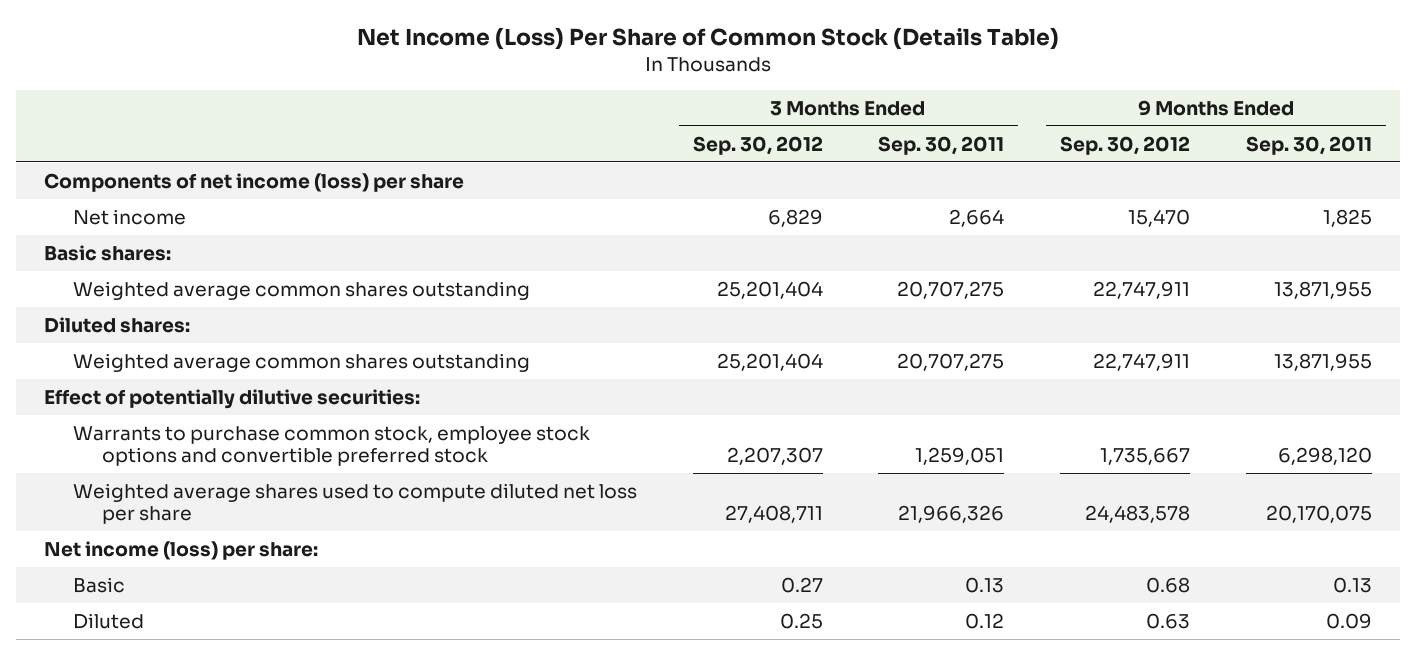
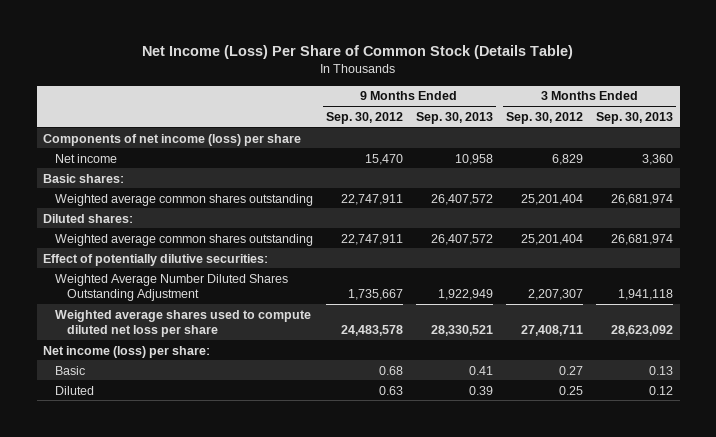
[878,135,1005,155] Sep. 30, 2011 -> none
[1245,135,1372,155] Sep. 30, 2011 -> none
none -> [415,111,493,124] Sep. 30, 2013
none -> [596,111,674,124] Sep. 30, 2013
[72,425,590,466] Warrants to purchase common stock, employee stock options and convertible preferred stock -> [54,273,288,302] Weighted Average Number Diluted Shares Outstanding Adjustment

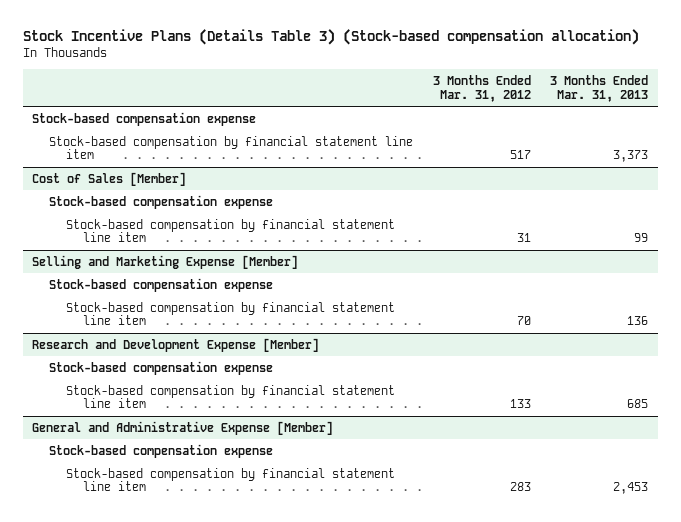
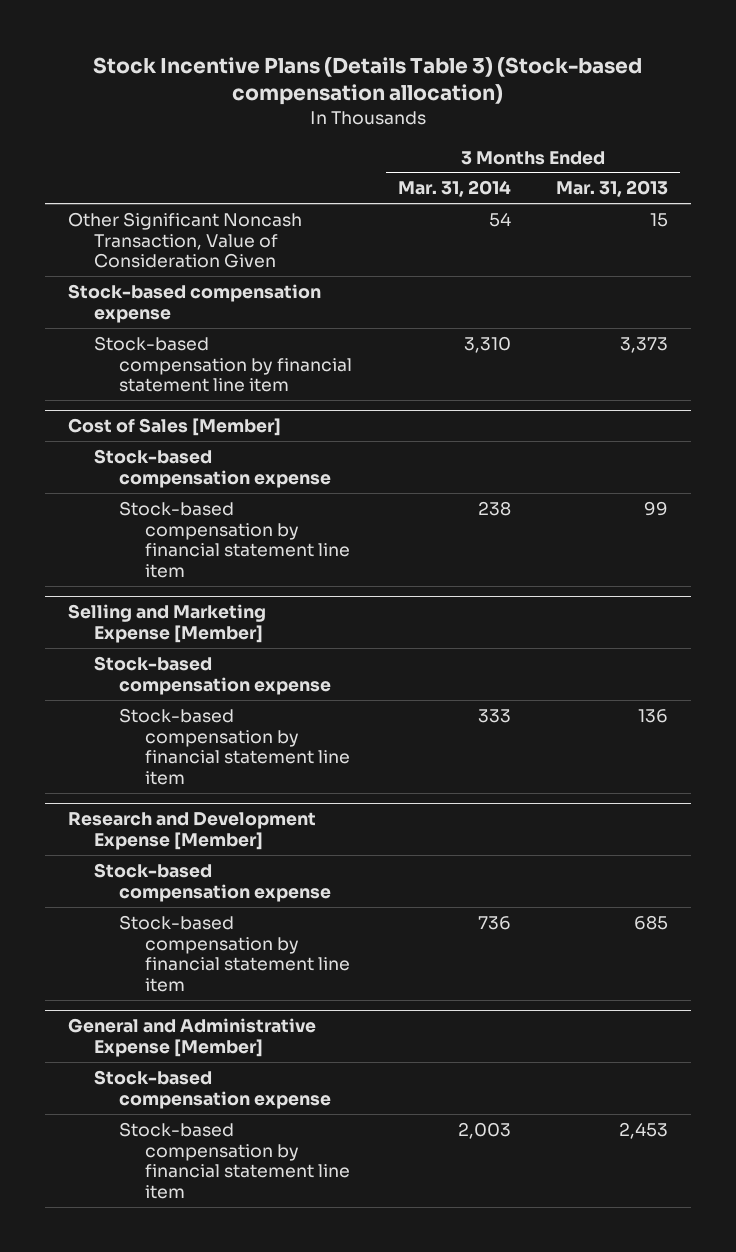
[432,74,531,102] 3 Months Ended Mar. 31, 2012 -> none
none -> [397,180,511,198] Mar. 31, 2014
none -> [68,211,303,269] Other Significant Noncash Transaction, Value of Consideration Given

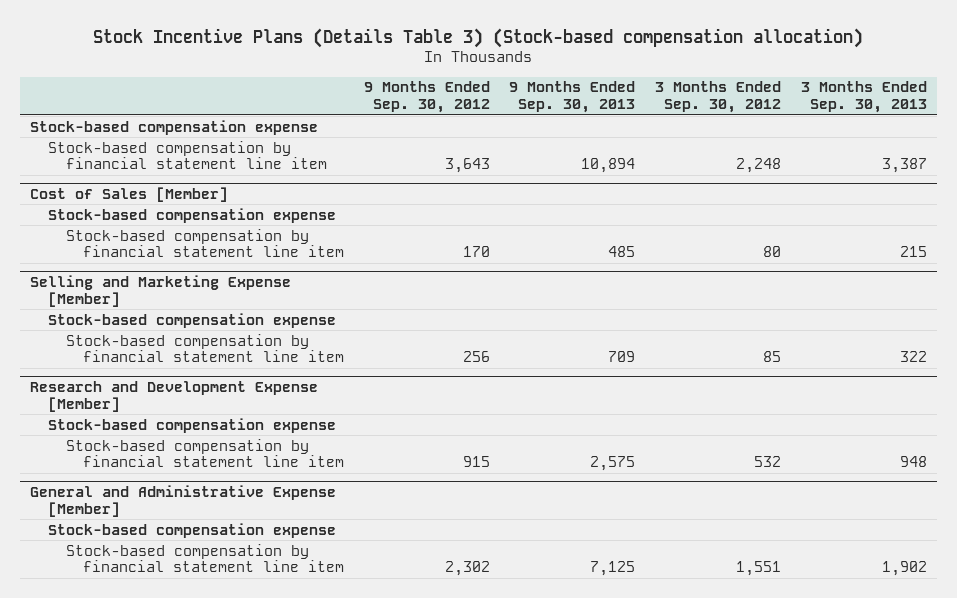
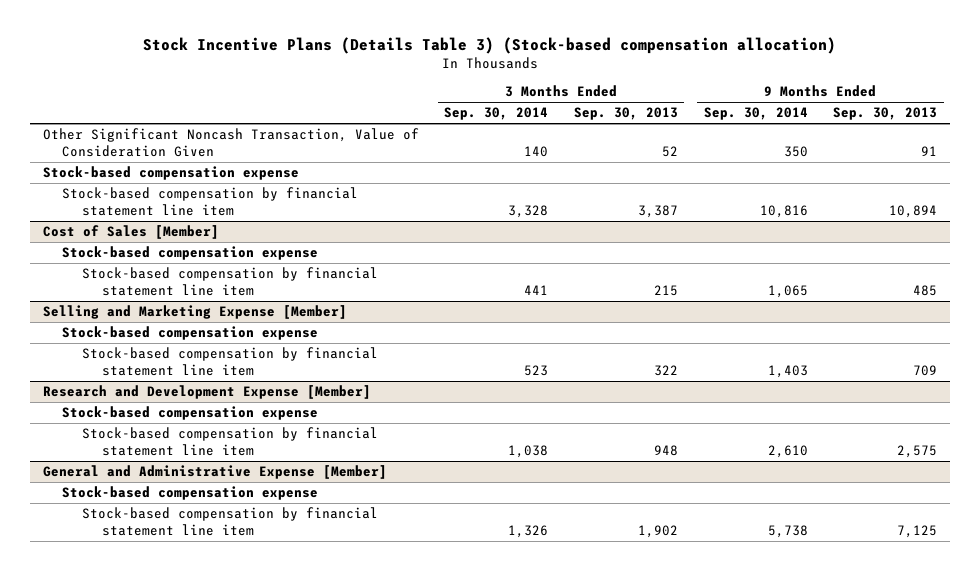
[363,81,490,114] 9 Months Ended Sep. 30, 2012 -> none
[655,81,782,114] 3 Months Ended Sep. 30, 2012 -> none
none -> [444,107,549,121] Sep. 30, 2014
none -> [703,107,808,121] Sep. 30, 2014
none -> [42,128,419,157] Other Significant Noncash Transaction, Value of Consideration Given

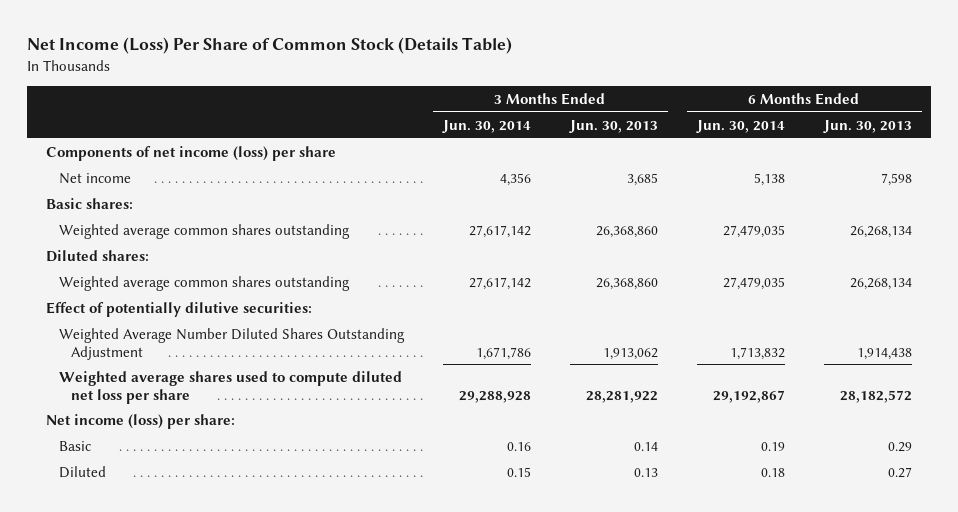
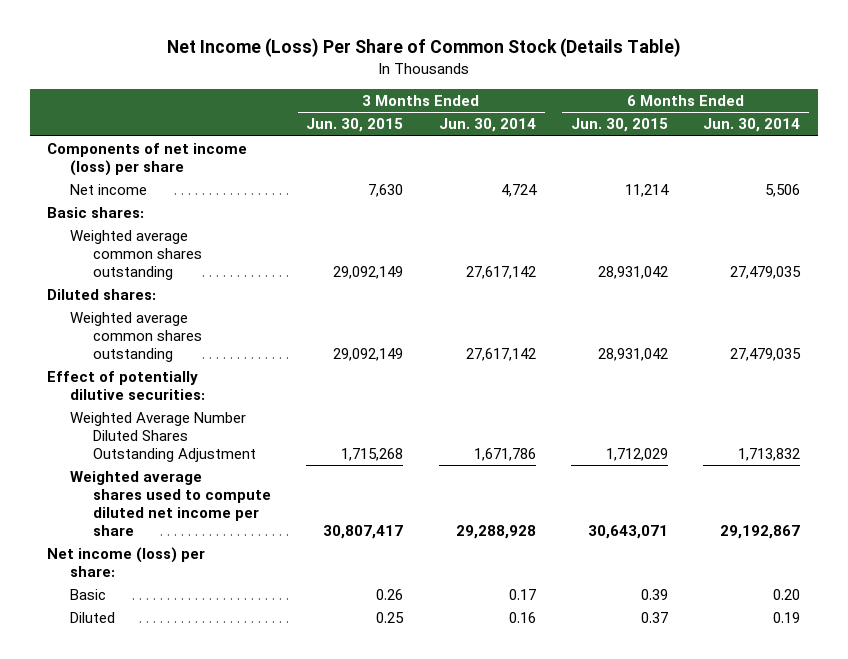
[568,119,658,133] Jun. 30, 2013 -> none
[822,119,912,133] Jun. 30, 2013 -> none
none -> [306,118,404,133] Jun. 30, 2015
none -> [570,118,668,133] Jun. 30, 2015
[499,172,531,186] 4,356 -> [500,184,537,198] 4,724
[753,172,785,186] 5,138 -> [765,184,801,198] 5,506
[58,370,402,404] Weighted average shares used to compute diluted net loss per share -> [70,471,272,536] Weighted average shares used to compute diluted net income per share
[506,441,531,451] 0.16 -> [508,589,536,601] 0.17
[760,441,785,451] 0.19 -> [773,589,801,601] 0.20
[506,466,531,477] 0.15 -> [508,612,536,624] 0.16
[760,467,785,477] 0.18 -> [773,612,801,624] 0.19

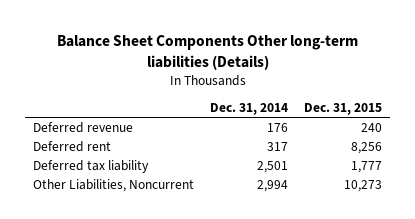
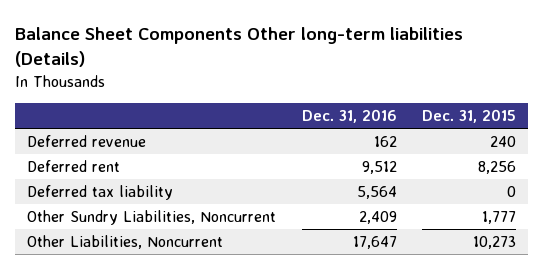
[210,102,289,115] Dec. 31, 2014 -> none
none -> [301,109,397,124] Dec. 31, 2016
[350,161,382,174] 1,777 -> [506,186,516,198] 0
none -> [27,210,277,226] Other Sundry Liabilities, Noncurrent

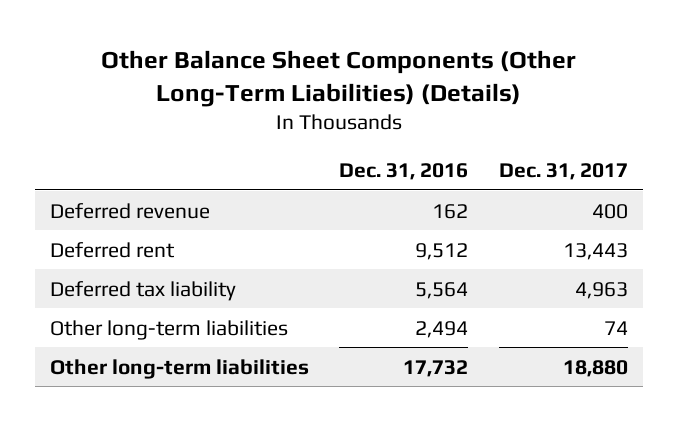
[14,26,463,68] Balance Sheet Components Other long-term liabilities (Details) -> [100,49,576,107] Other Balance Sheet Components (Other Long-Term Liabilities) (Details)
[421,109,516,124] Dec. 31, 2015 -> none
none -> [498,162,628,180] Dec. 31, 2017
[27,210,277,226] Other Sundry Liabilities, Noncurrent -> [49,319,288,340] Other long-term liabilities
[358,211,397,225] 2,409 -> [415,320,469,338] 2,494
[27,235,224,250] Other Liabilities, Noncurrent -> [49,358,309,379] Other long-term liabilities
[352,236,397,250] 17,647 -> [403,359,469,377] 17,732

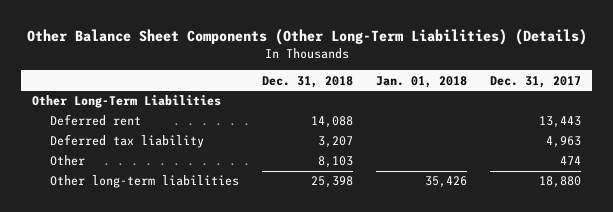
[339,162,469,180] Dec. 31, 2016 -> none
none -> [261,75,353,88] Dec. 31, 2018
none -> [375,75,467,88] Jan. 01, 2018
[49,202,210,219] Deferred revenue -> none
none -> [32,95,222,109] Other Long-Term Liabilities
[49,319,288,340] Other long-term liabilities -> [50,155,86,167] Other
[603,320,628,335] 74 -> [559,156,581,166] 474

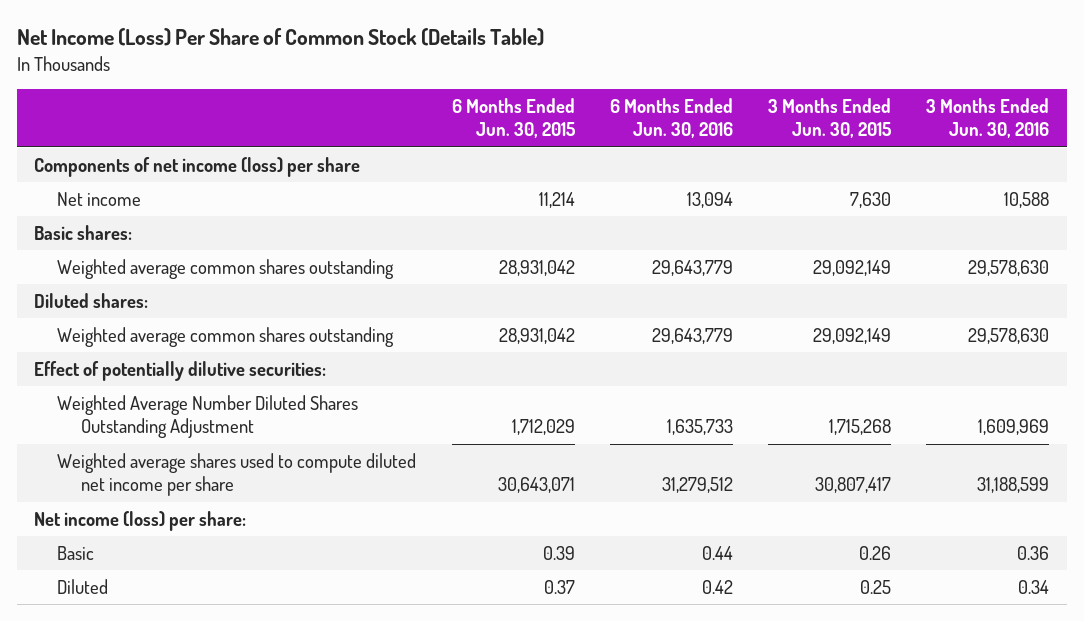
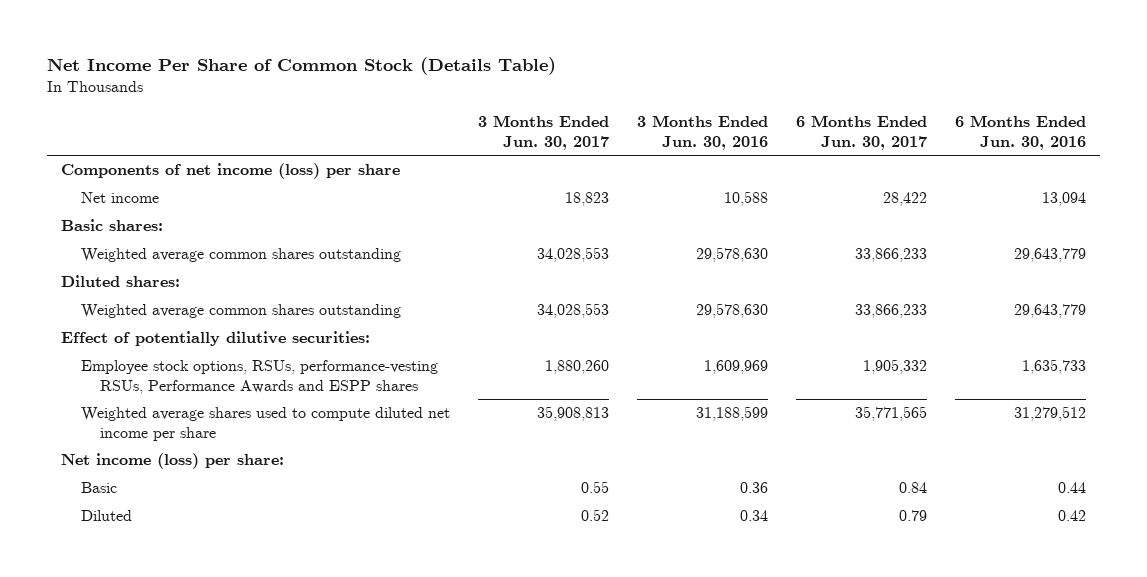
[16,28,544,47] Net Income (Loss) Per Share of Common Stock (Details Table) -> [47,57,557,76] Net Income Per Share of Common Stock (Details Table)
[451,97,575,139] 6 Months Ended Jun. 30, 2015 -> none
[768,97,892,139] 3 Months Ended Jun. 30, 2015 -> none
none -> [477,115,609,150] 3 Months Ended Jun. 30, 2017
none -> [795,115,927,150] 6 Months Ended Jun. 30, 2017
[57,394,359,439] Weighted Average Number Diluted Shares Outstanding Adjustment -> [80,360,438,394] Employee stock options, RSUs, performance-vesting RSUs, Performance Awards and ESPP shares

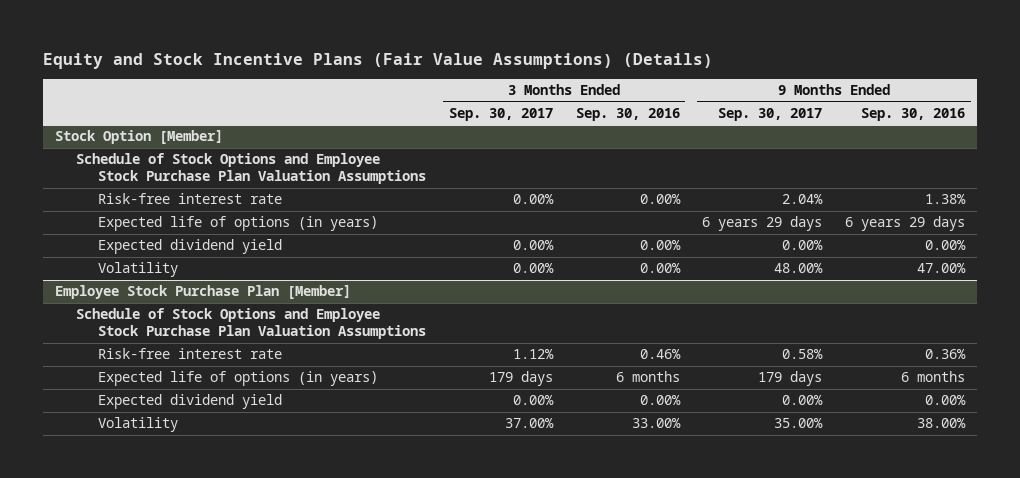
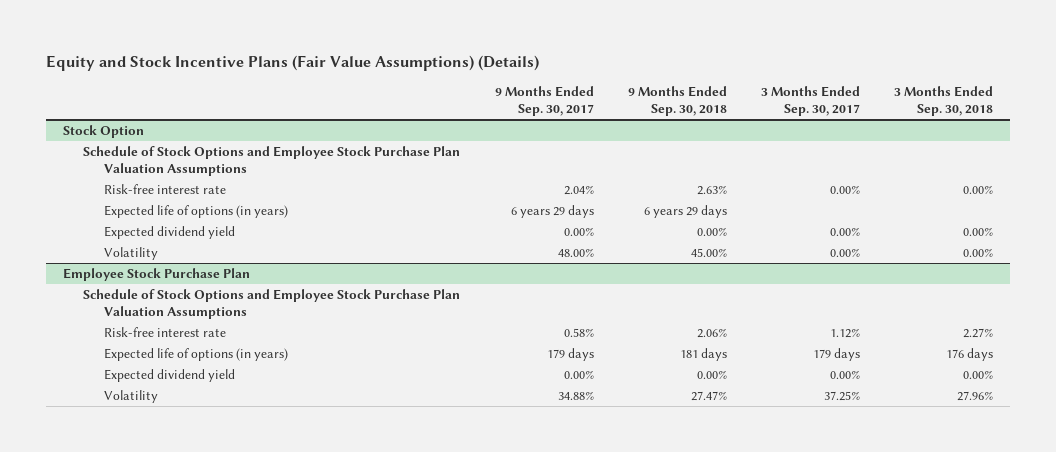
[575,107,680,121] Sep. 30, 2016 -> none
[861,107,966,121] Sep. 30, 2016 -> none
none -> [627,86,727,117] 9 Months Ended Sep. 30, 2018
none -> [894,86,994,117] 3 Months Ended Sep. 30, 2018
[54,130,223,145] Stock Option [Member] -> [63,124,145,138] Stock Option
[54,285,351,300] Employee Stock Purchase Plan [Member] -> [63,267,251,281] Employee Stock Purchase Plan
[504,418,554,429] 37.00% -> [823,390,860,401] 37.25%
[774,418,824,429] 35.00% -> [557,390,594,400] 34.88%

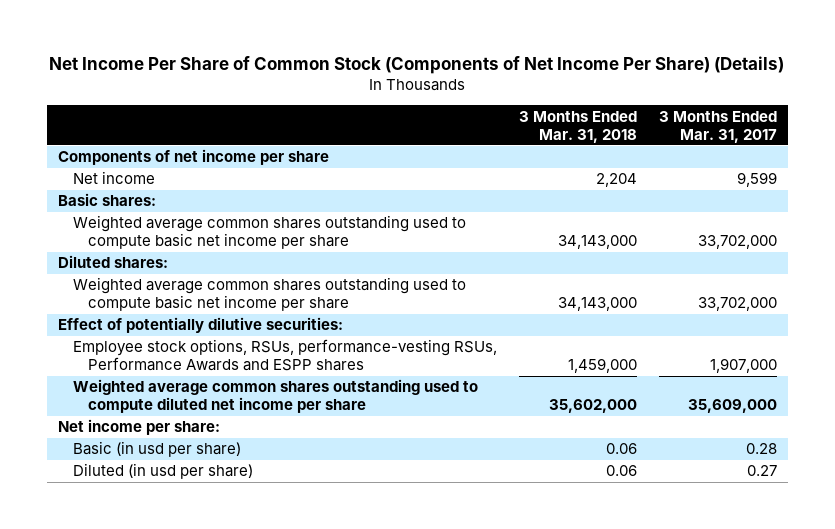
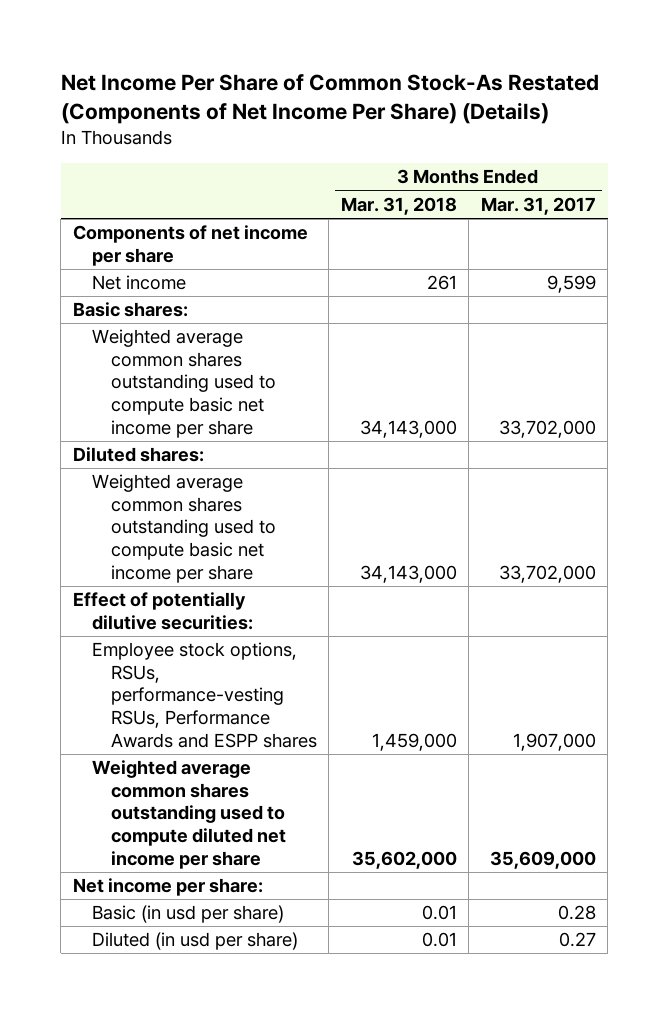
[49,56,785,75] Net Income Per Share of Common Stock (Components of Net Income Per Share) (Details) -> [60,73,599,125] Net Income Per Share of Common Stock-As Restated (Components of Net Income Per Share) (Details)
[595,173,637,188] 2,204 -> [426,275,457,291] 261
[605,443,637,455] 0.06 -> [421,905,457,921] 0.01
[605,465,637,477] 0.06 -> [421,932,457,948] 0.01

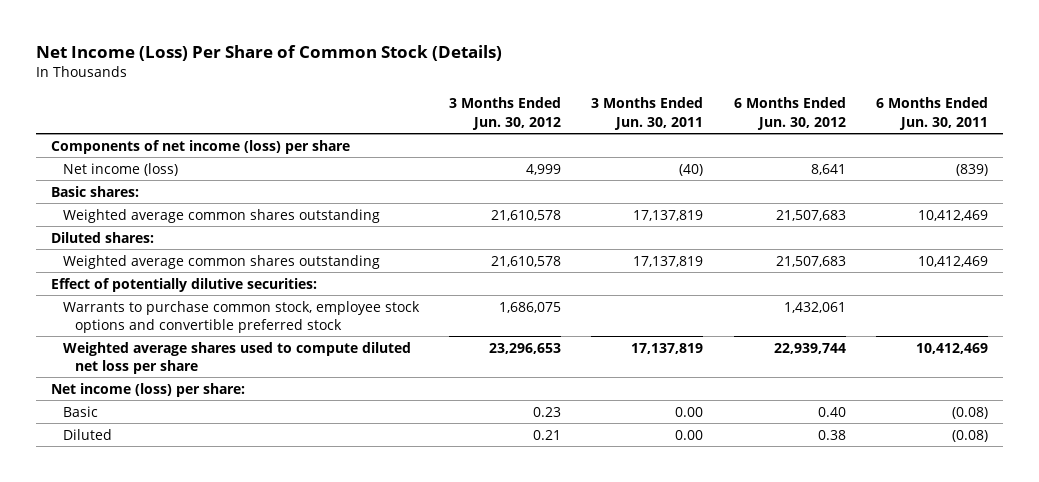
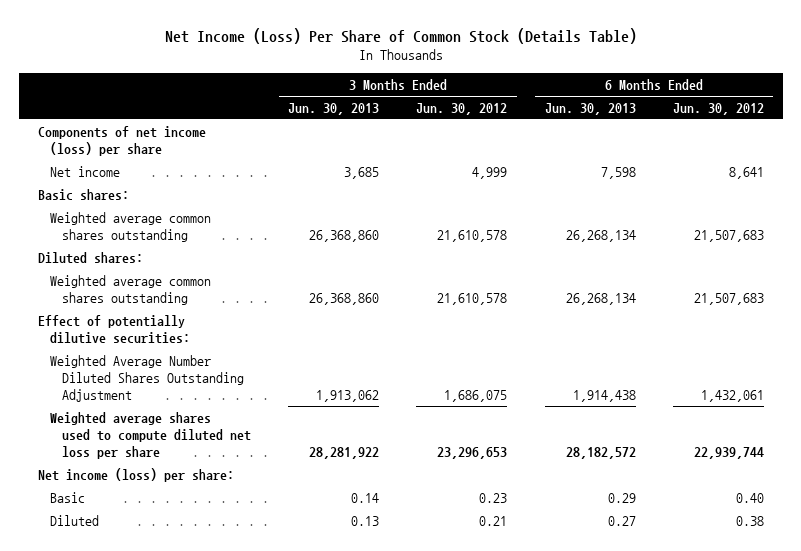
[36,45,503,62] Net Income (Loss) Per Share of Common Stock (Details) -> [164,27,637,44] Net Income (Loss) Per Share of Common Stock (Details Table)
[591,97,704,130] 3 Months Ended Jun. 30, 2011 -> none
[875,97,988,130] 6 Months Ended Jun. 30, 2011 -> none
none -> [287,102,379,115] Jun. 30, 2013
none -> [544,102,636,115] Jun. 30, 2013
[63,162,179,176] Net income (loss) -> [49,165,120,177] Net income
[63,300,421,333] Warrants to purchase common stock, employee stock options and convertible preferred stock -> [49,354,244,402] Weighted Average Number Diluted Shares Outstanding Adjustment

